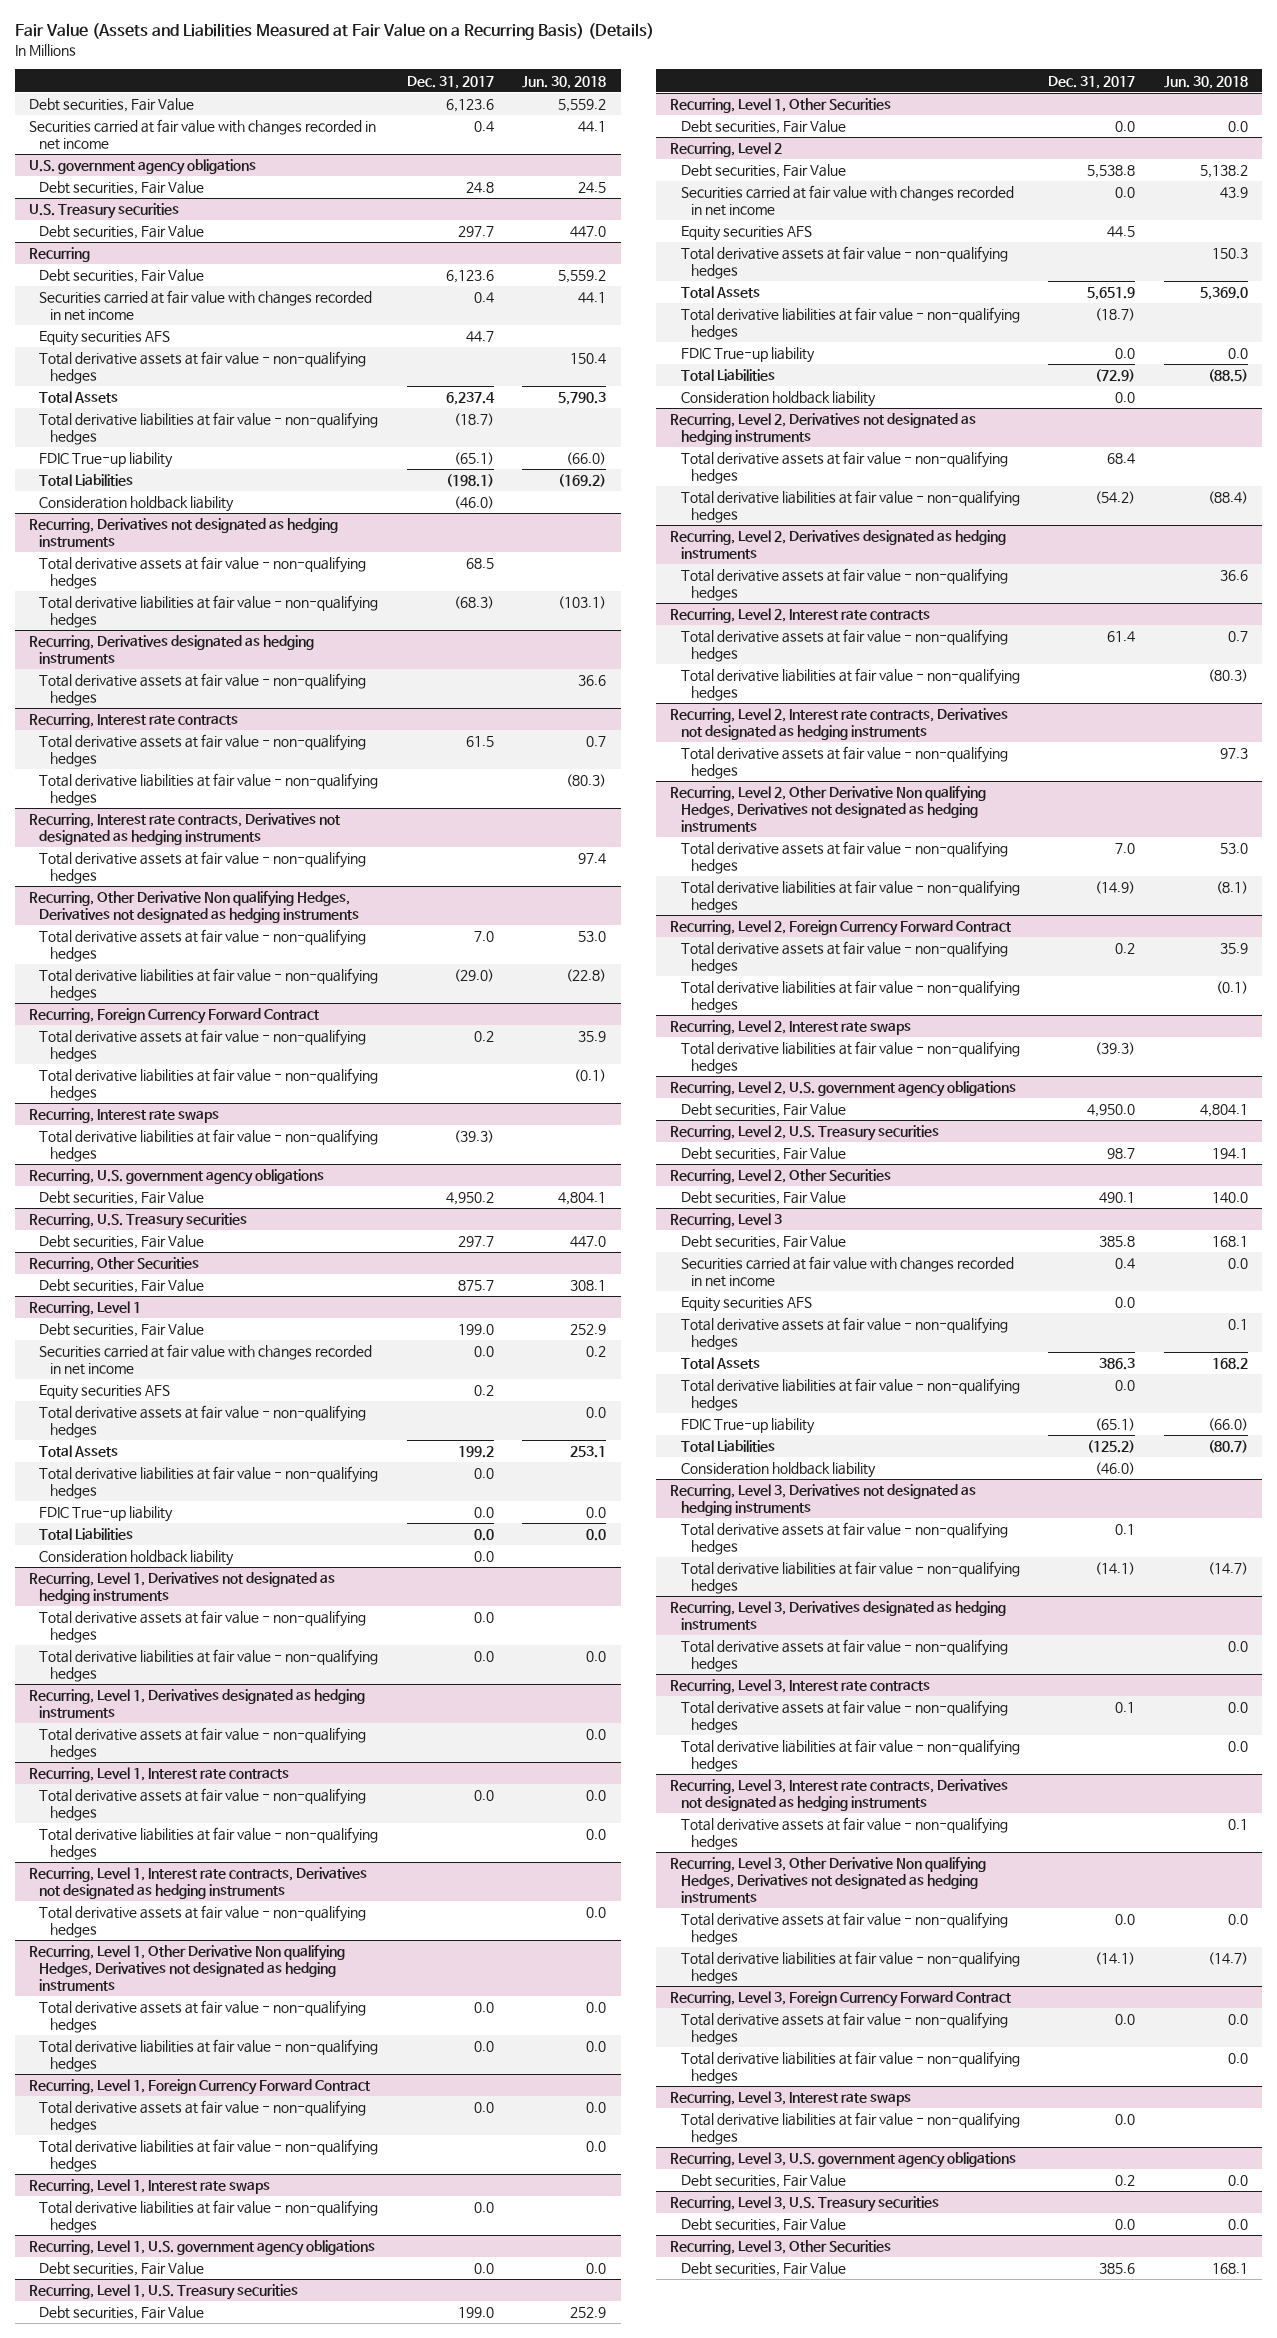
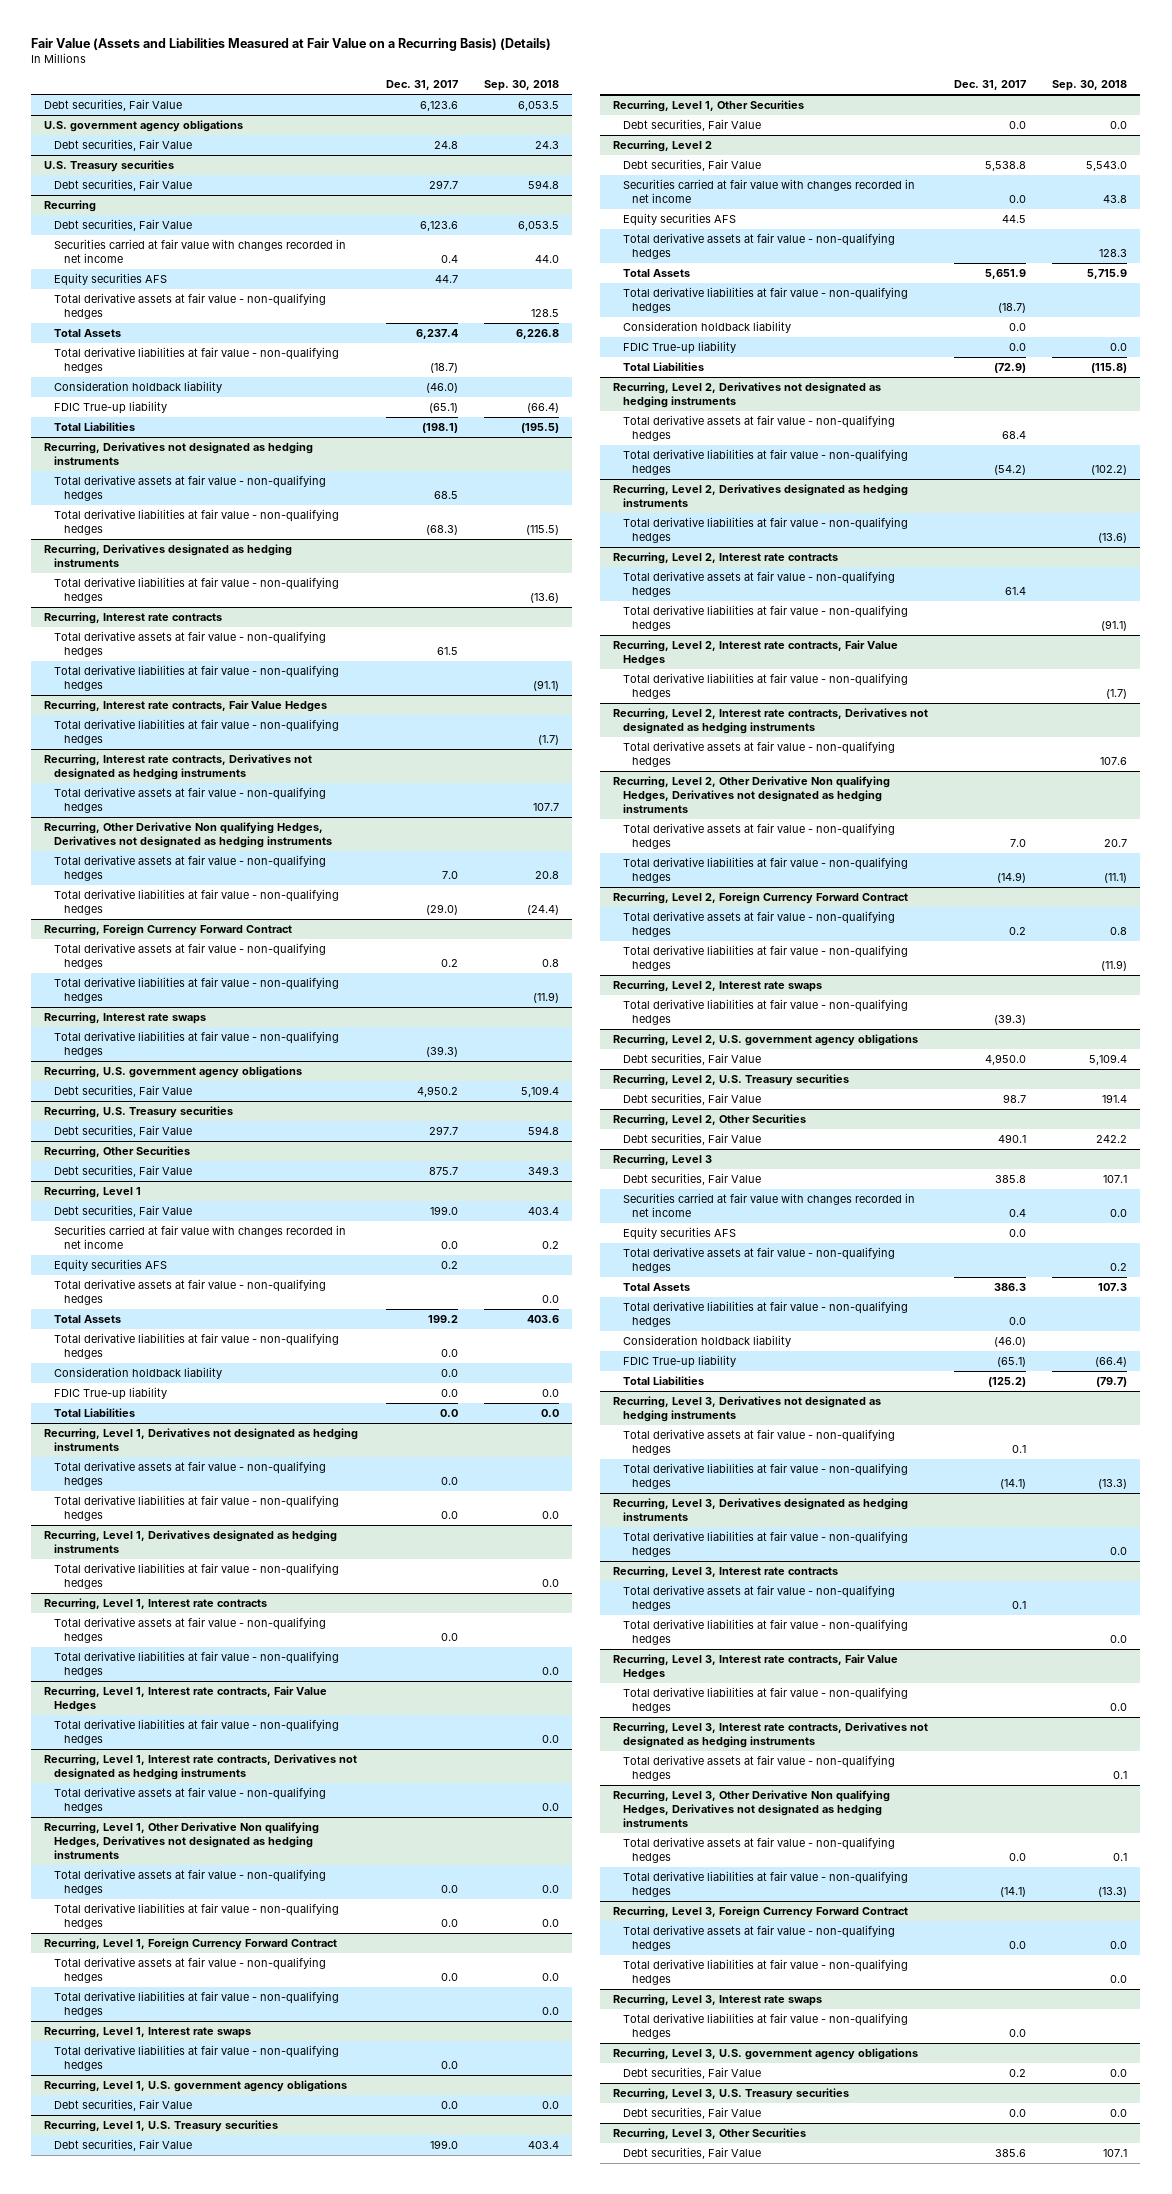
[522,75,607,89] Jun. 30, 2018 -> none
none -> [483,80,559,92] Sep. 30, 2018
[28,119,376,151] Securities carried at fair value with changes recorded in net income -> none
[39,496,235,513] Consideration holdback liability -> [54,381,223,394] Consideration holdback liability
[39,673,367,707] Total derivative assets at fair value - non-qualifying hedges -> [54,577,340,603] Total derivative liabilities at fair value - non-qualifying hedges
none -> [44,700,328,713] Recurring, Interest rate contracts, Fair Value Hedges
none -> [54,719,340,745] Total derivative liabilities at fair value - non-qualifying hedges
[39,1550,235,1567] Consideration holdback liability -> [54,1367,223,1380] Consideration holdback liability
[39,1727,367,1761] Total derivative assets at fair value - non-qualifying hedges -> [54,1563,340,1589] Total derivative liabilities at fair value - non-qualifying hedges
none -> [44,1686,328,1712] Recurring, Level 1, Interest rate contracts, Fair Value Hedges
none -> [54,1719,340,1745] Total derivative liabilities at fair value - non-qualifying hedges
[680,391,876,408] Consideration holdback liability -> [622,321,791,334] Consideration holdback liability
[680,568,1008,602] Total derivative assets at fair value - non-qualifying hedges -> [622,517,908,543] Total derivative liabilities at fair value - non-qualifying hedges
none -> [612,640,898,666] Recurring, Level 2, Interest rate contracts, Fair Value Hedges
none -> [622,673,908,699] Total derivative liabilities at fair value - non-qualifying hedges
[680,1462,876,1479] Consideration holdback liability -> [622,1335,791,1348] Consideration holdback liability
[680,1639,1008,1673] Total derivative assets at fair value - non-qualifying hedges -> [622,1531,908,1557] Total derivative liabilities at fair value - non-qualifying hedges
none -> [612,1654,898,1680] Recurring, Level 3, Interest rate contracts, Fair Value Hedges
none -> [622,1687,908,1713] Total derivative liabilities at fair value - non-qualifying hedges

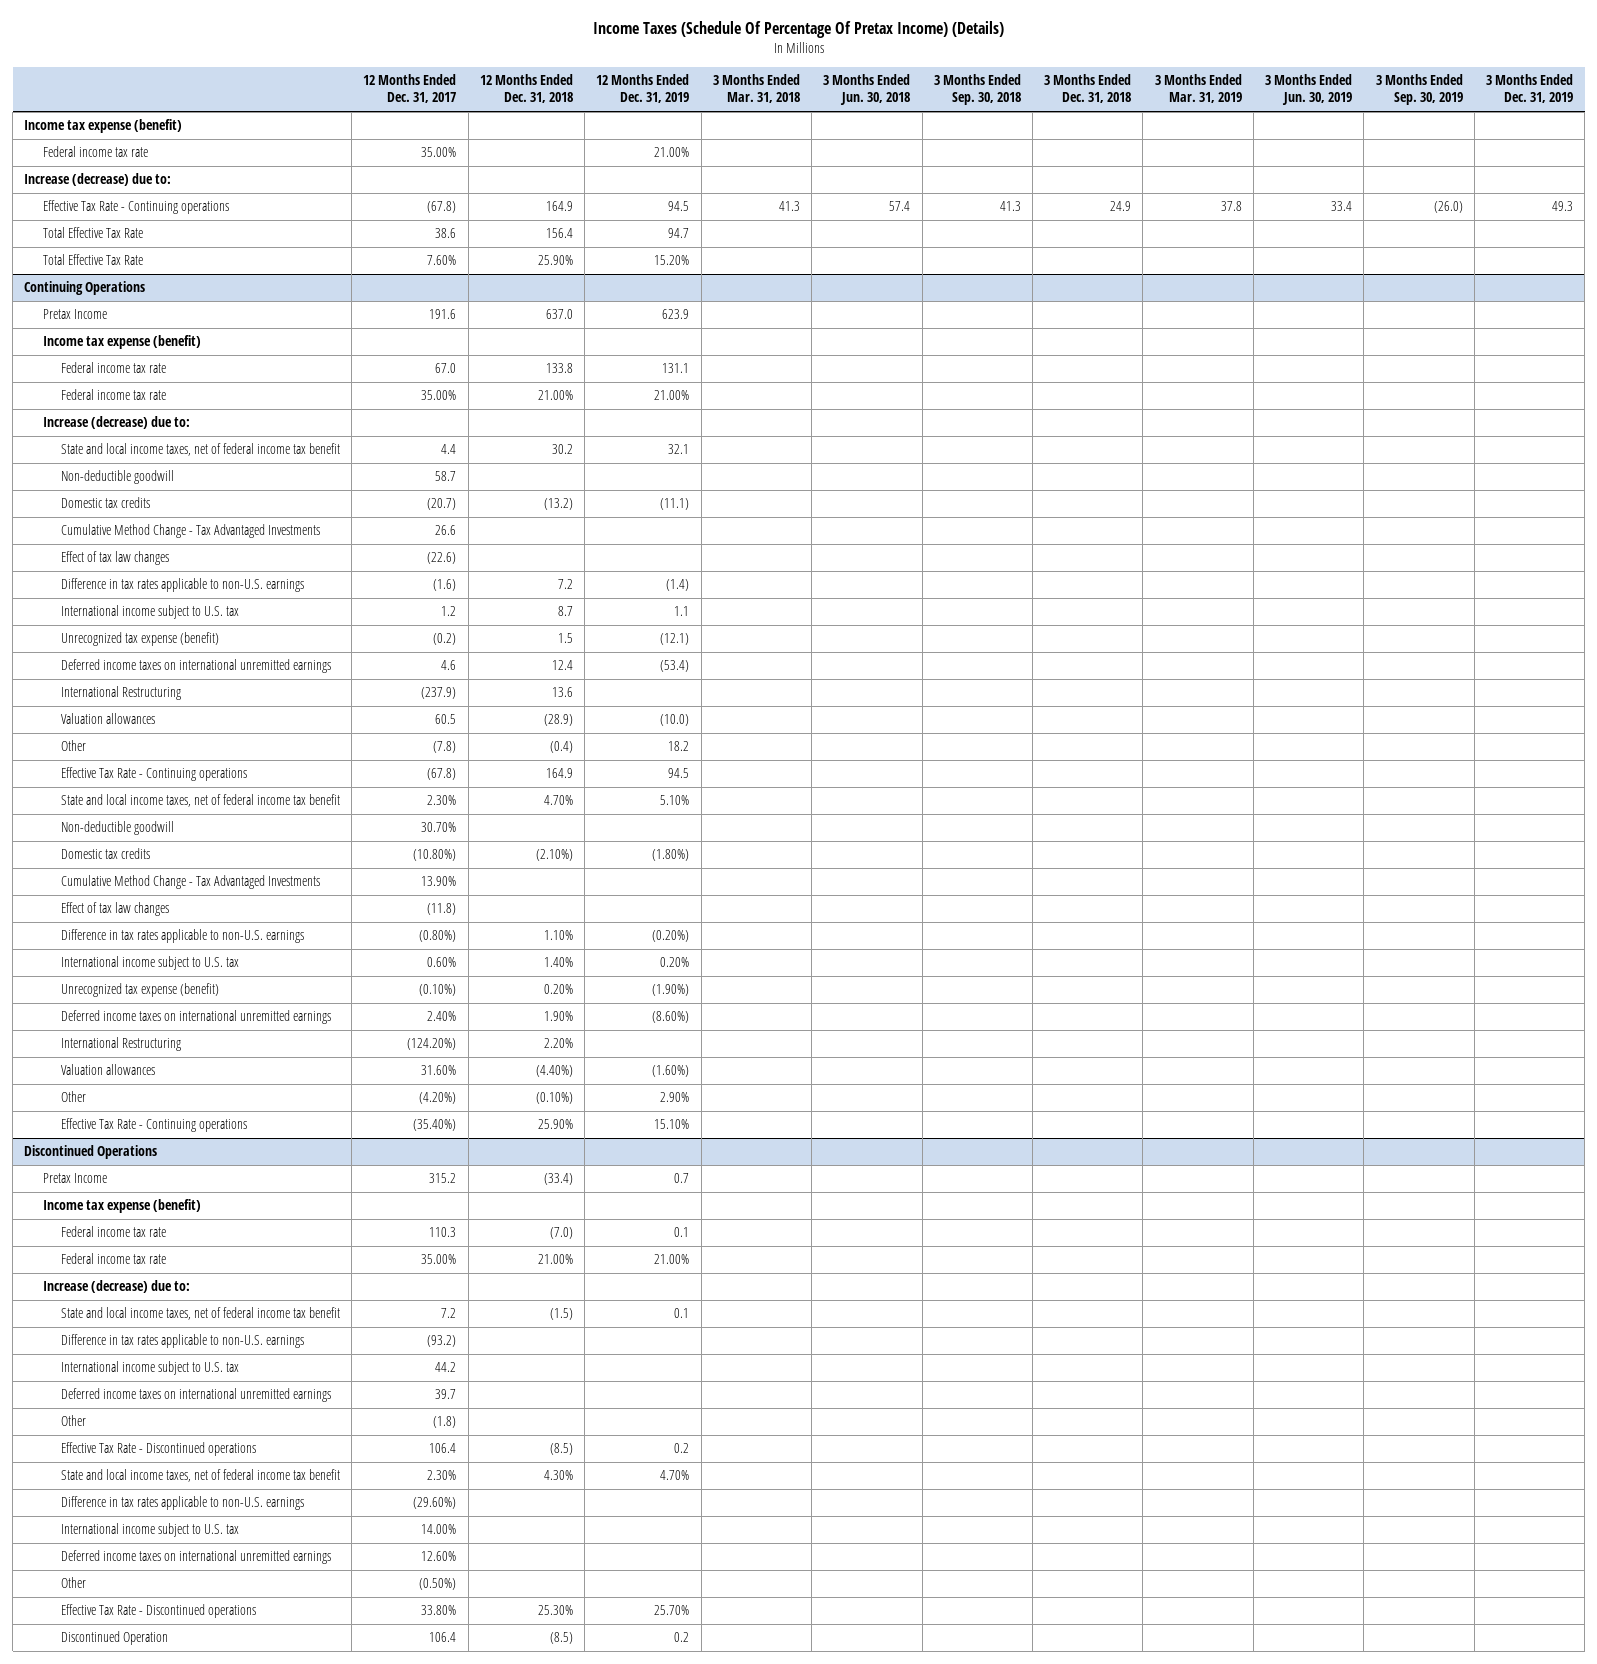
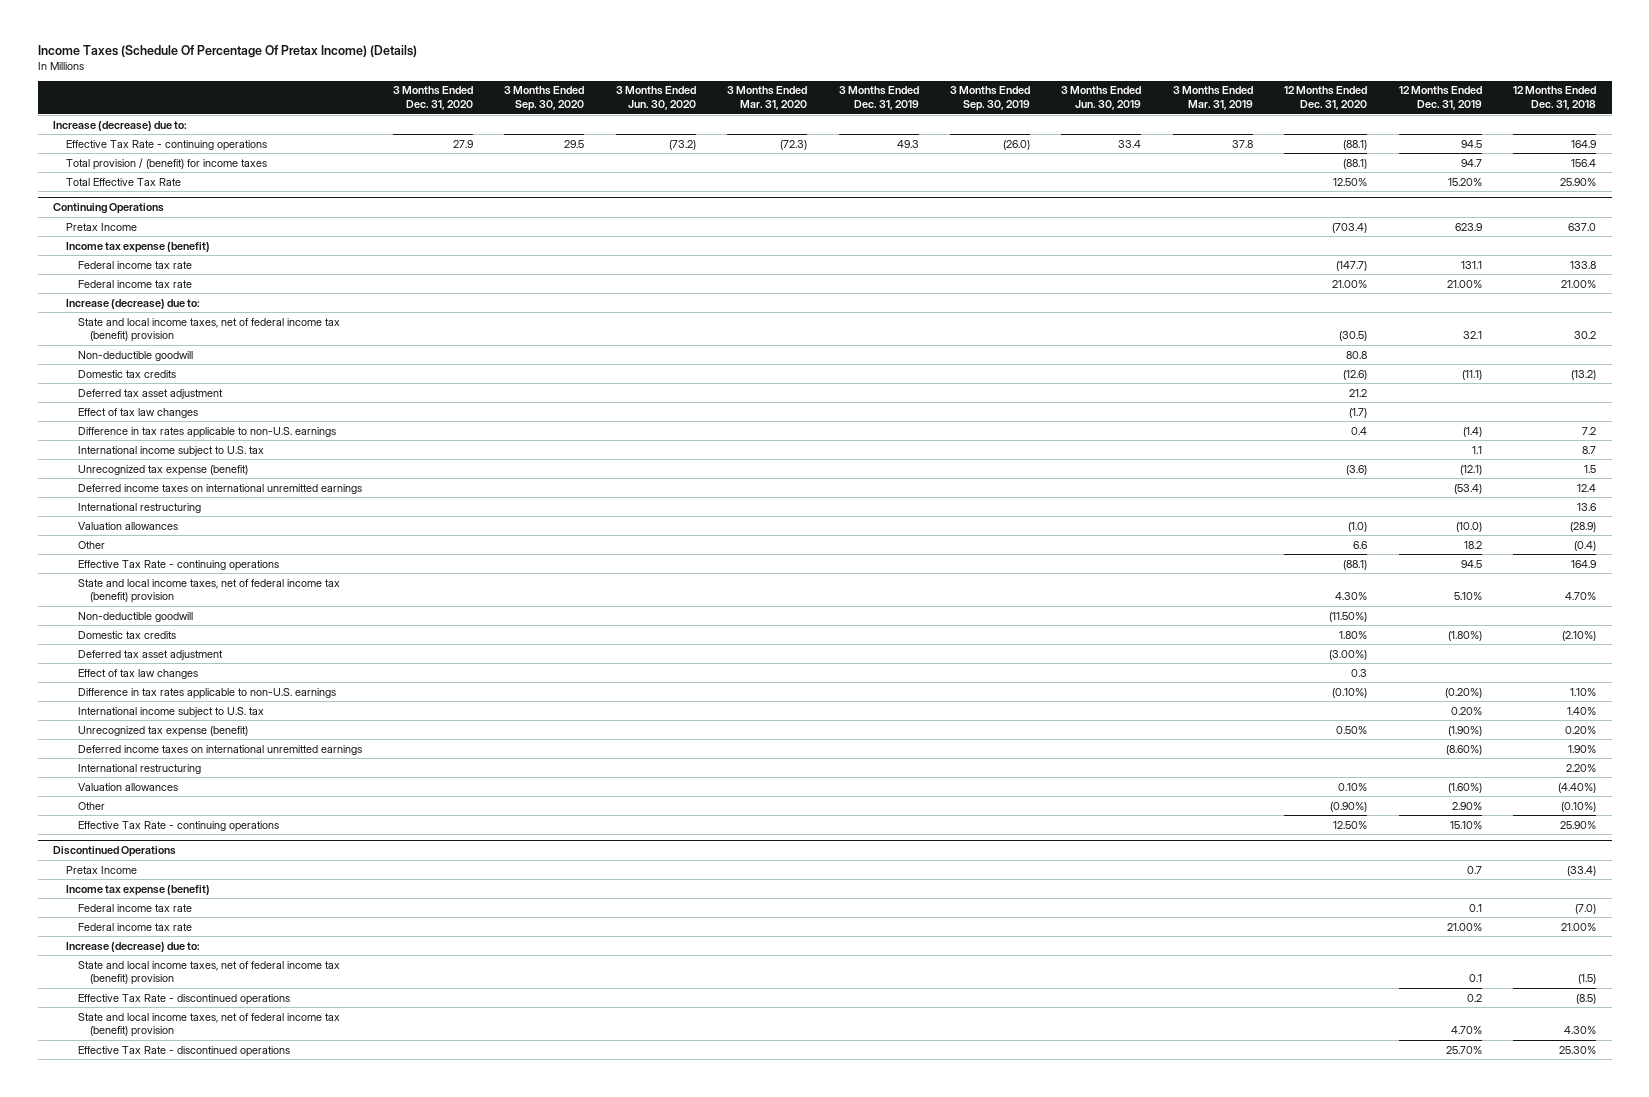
[363,74,457,104] 12 Months Ended Dec. 31, 2017 -> none
[712,74,800,104] 3 Months Ended Mar. 31, 2018 -> none
[823,74,911,106] 3 Months Ended Jun. 30, 2018 -> none
[933,74,1021,106] 3 Months Ended Sep. 30, 2018 -> none
[1044,74,1132,104] 3 Months Ended Dec. 31, 2018 -> none
none -> [393,86,474,111] 3 Months Ended Dec. 31, 2020
none -> [504,86,585,112] 3 Months Ended Sep. 30, 2020
none -> [615,86,696,111] 3 Months Ended Jun. 30, 2020
none -> [727,86,808,111] 3 Months Ended Mar. 31, 2020
none -> [1284,86,1368,111] 12 Months Ended Dec. 31, 2020
[24,119,183,134] Income tax expense (benefit) -> none
[42,146,148,158] Federal income tax rate -> none
[42,200,229,215] Effective Tax Rate - Continuing operations -> [65,139,267,151] Effective Tax Rate - continuing operations
[42,227,143,239] Total Effective Tax Rate -> [65,157,267,170] Total provision / (benefit) for income taxes
[60,443,340,457] State and local income taxes, net of federal income tax benefit -> [77,317,340,343] State and local income taxes, net of federal income tax (benefit) provision
[60,524,320,539] Cumulative Method Change - Tax Advantaged Investments -> none
none -> [77,388,223,399] Deferred tax asset adjustment
[60,686,181,701] International Restructuring -> [77,502,201,513] International restructuring
[60,767,247,782] Effective Tax Rate - Continuing operations -> [77,559,279,571] Effective Tax Rate - continuing operations
[60,794,340,808] State and local income taxes, net of federal income tax benefit -> [77,578,340,604] State and local income taxes, net of federal income tax (benefit) provision
[60,875,320,890] Cumulative Method Change - Tax Advantaged Investments -> none
none -> [77,649,223,660] Deferred tax asset adjustment
[60,1037,181,1052] International Restructuring -> [77,763,201,774] International restructuring
[60,1118,247,1133] Effective Tax Rate - Continuing operations -> [77,820,279,832] Effective Tax Rate - continuing operations
[60,1334,304,1349] Difference in tax rates applicable to non-U.S. earnings -> none
[60,1361,239,1376] International income subject to U.S. tax -> none
[60,1388,331,1403] Deferred income taxes on international unremitted earnings -> none
[60,1415,86,1427] Other -> none
[60,1496,304,1511] Difference in tax rates applicable to non-U.S. earnings -> none
[60,1523,239,1538] International income subject to U.S. tax -> none
[60,1550,331,1565] Deferred income taxes on international unremitted earnings -> none
[60,1577,86,1589] Other -> none
[60,1631,168,1646] Discontinued Operation -> none
[60,1307,340,1321] State and local income taxes, net of federal income tax benefit -> [77,960,340,986] State and local income taxes, net of federal income tax (benefit) provision
[60,1442,256,1457] Effective Tax Rate - Discontinued operations -> [77,993,290,1005] Effective Tax Rate - discontinued operations
[60,1469,340,1483] State and local income taxes, net of federal income tax benefit -> [77,1012,340,1038] State and local income taxes, net of federal income tax (benefit) provision
[60,1604,256,1619] Effective Tax Rate - Discontinued operations -> [77,1045,290,1057] Effective Tax Rate - discontinued operations

